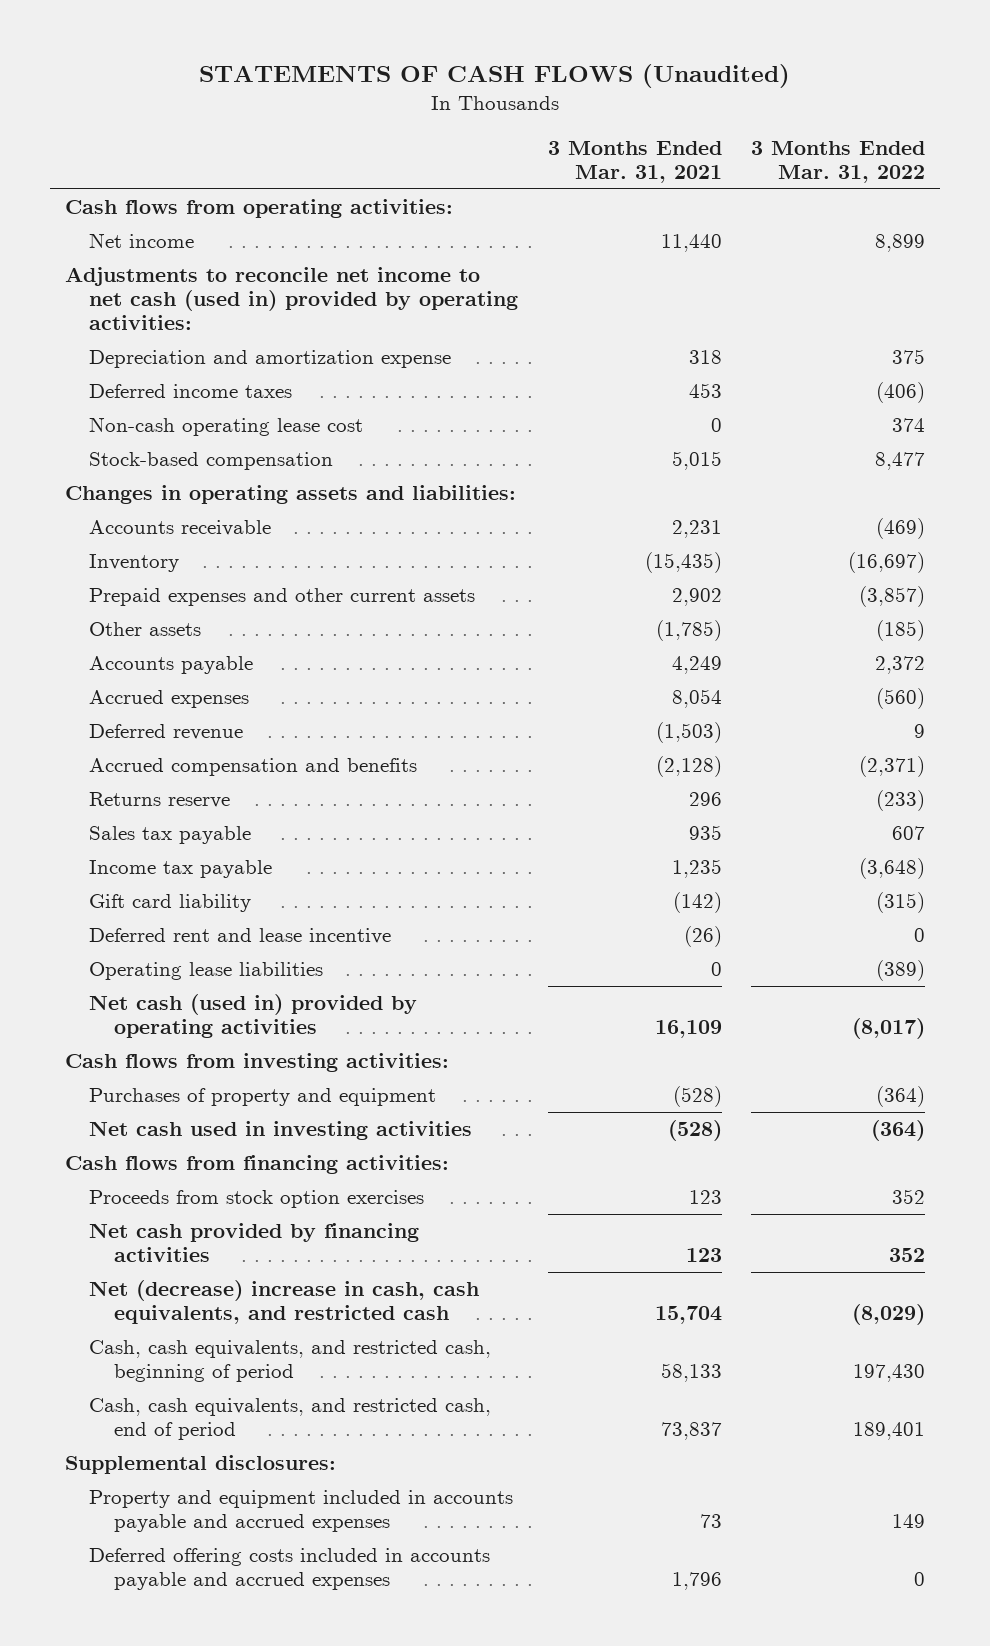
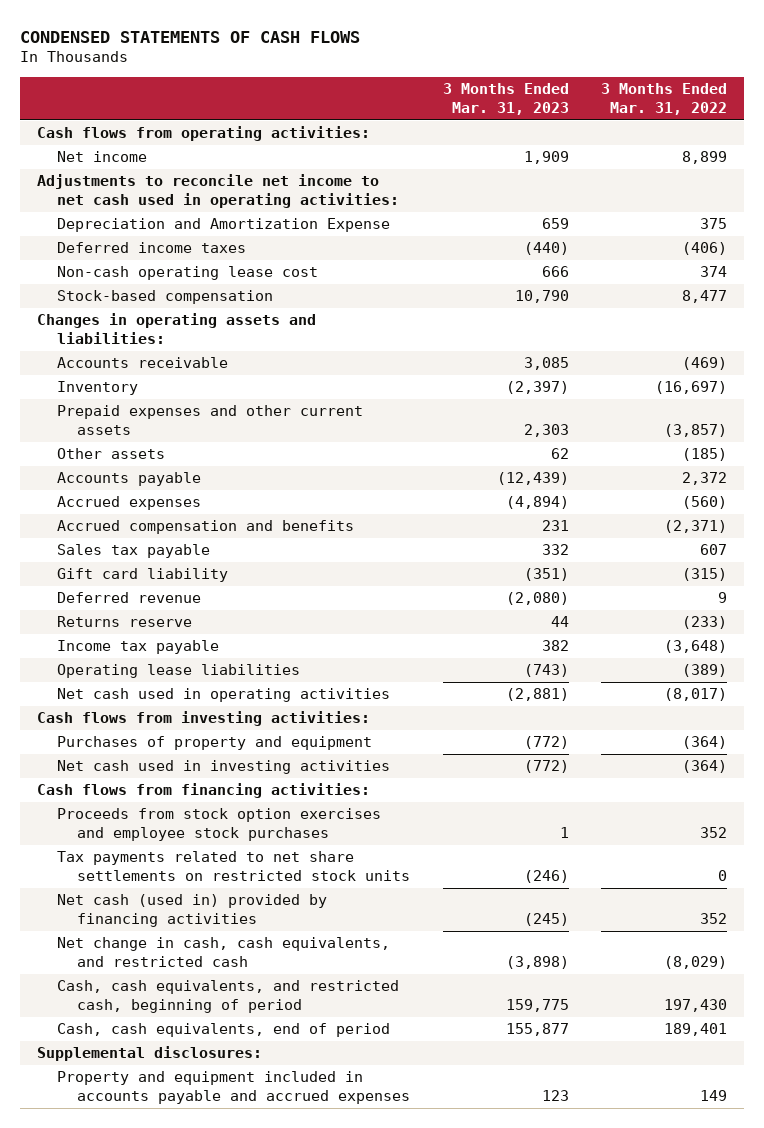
[198,64,790,89] STATEMENTS OF CASH FLOWS (Unaudited) -> [20,30,361,43] CONDENSED STATEMENTS OF CASH FLOWS
[547,140,722,183] 3 Months Ended Mar. 31, 2021 -> none
none -> [442,83,569,115] 3 Months Ended Mar. 31, 2023
[64,267,519,331] Adjustments to reconcile net income to net cash (used in) provided by operating activities: -> [36,174,399,208] Adjustments to reconcile net income to net cash used in operating activities:
[89,350,452,369] Depreciation and amortization expense -> [56,218,390,233] Depreciation and Amortization Expense
[89,928,392,945] Deferred rent and lease incentive -> none
[89,724,244,741] Deferred revenue -> [56,592,201,604] Deferred revenue
[89,792,231,809] Returns reserve -> [56,616,192,628] Returns reserve
[89,860,273,879] Income tax payable -> [56,640,219,655] Income tax payable
[89,994,418,1039] Net cash (used in) provided by operating activities -> [56,688,390,703] Net cash used in operating activities
[89,1190,425,1209] Proceeds from stock option exercises -> [56,808,381,841] Proceeds from stock option exercises and employee stock purchases
none -> [56,851,411,881] Tax payments related to net share settlements on restricted stock units
[89,1223,420,1263] Net cash provided by financing activities -> [56,894,327,927] Net cash (used in) provided by financing activities
[89,1280,480,1325] Net (decrease) increase in cash, cash equivalents, and restricted cash -> [56,937,390,967] Net change in cash, cash equivalents, and restricted cash
[89,1398,492,1441] Cash, cash equivalents, and restricted cash, end of period -> [56,1023,390,1038] Cash, cash equivalents, end of period
[89,1548,491,1591] Deferred offering costs included in accounts payable and accrued expenses -> none

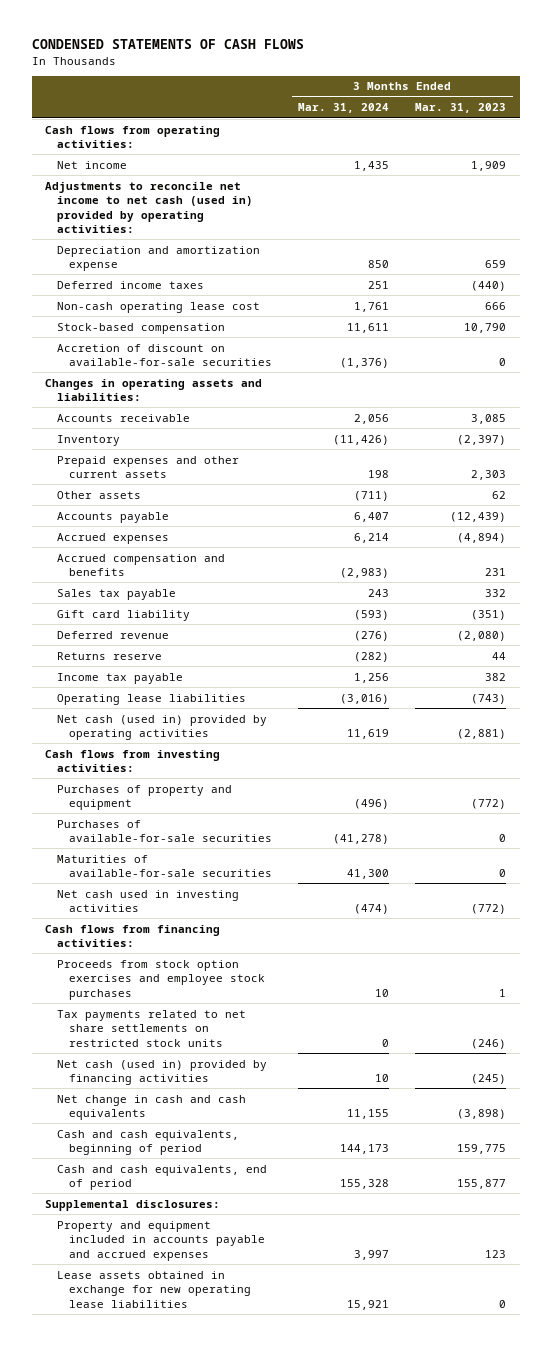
[601,83,728,115] 3 Months Ended Mar. 31, 2022 -> none
none -> [298,103,390,114] Mar. 31, 2024
[36,174,399,208] Adjustments to reconcile net income to net cash used in operating activities: -> [45,181,253,234] Adjustments to reconcile net income to net cash (used in) provided by operating activities:
[56,218,390,233] Depreciation and Amortization Expense -> [56,245,260,272] Depreciation and amortization expense
none -> [56,343,272,367] Accretion of discount on available-for-sale securities
[56,688,390,703] Net cash used in operating activities -> [56,714,267,741] Net cash (used in) provided by operating activities
none -> [56,819,272,843] Purchases of available-for-sale securities
none -> [56,854,272,878] Maturities of available-for-sale securities
[56,937,390,967] Net change in cash, cash equivalents, and restricted cash -> [56,1094,246,1121] Net change in cash and cash equivalents
[56,980,399,1013] Cash, cash equivalents, and restricted cash, beginning of period -> [56,1129,239,1156] Cash and cash equivalents, beginning of period
[56,1023,390,1038] Cash, cash equivalents, end of period -> [56,1164,267,1191] Cash and cash equivalents, end of period
none -> [56,1270,251,1308] Lease assets obtained in exchange for new operating lease liabilities

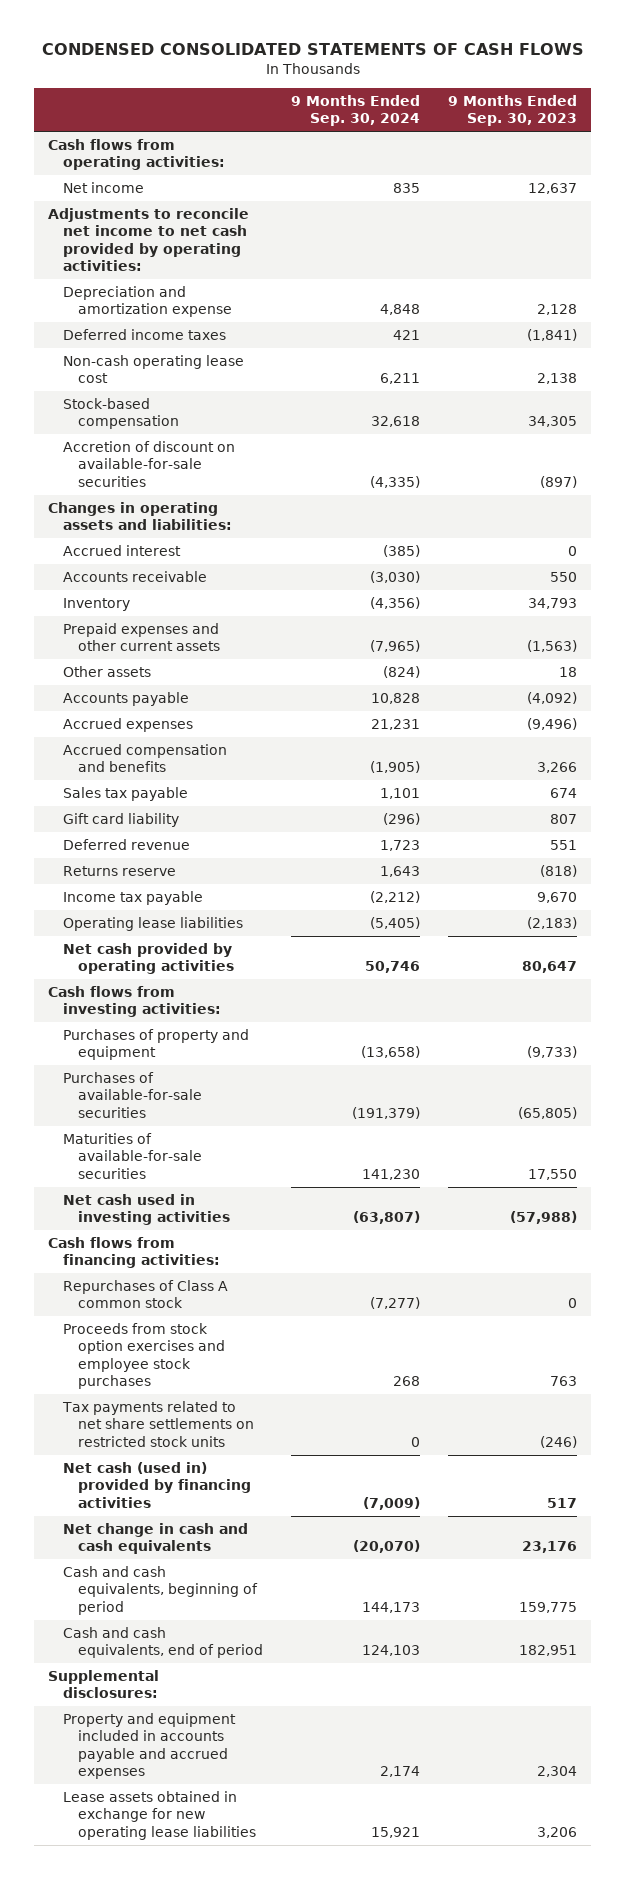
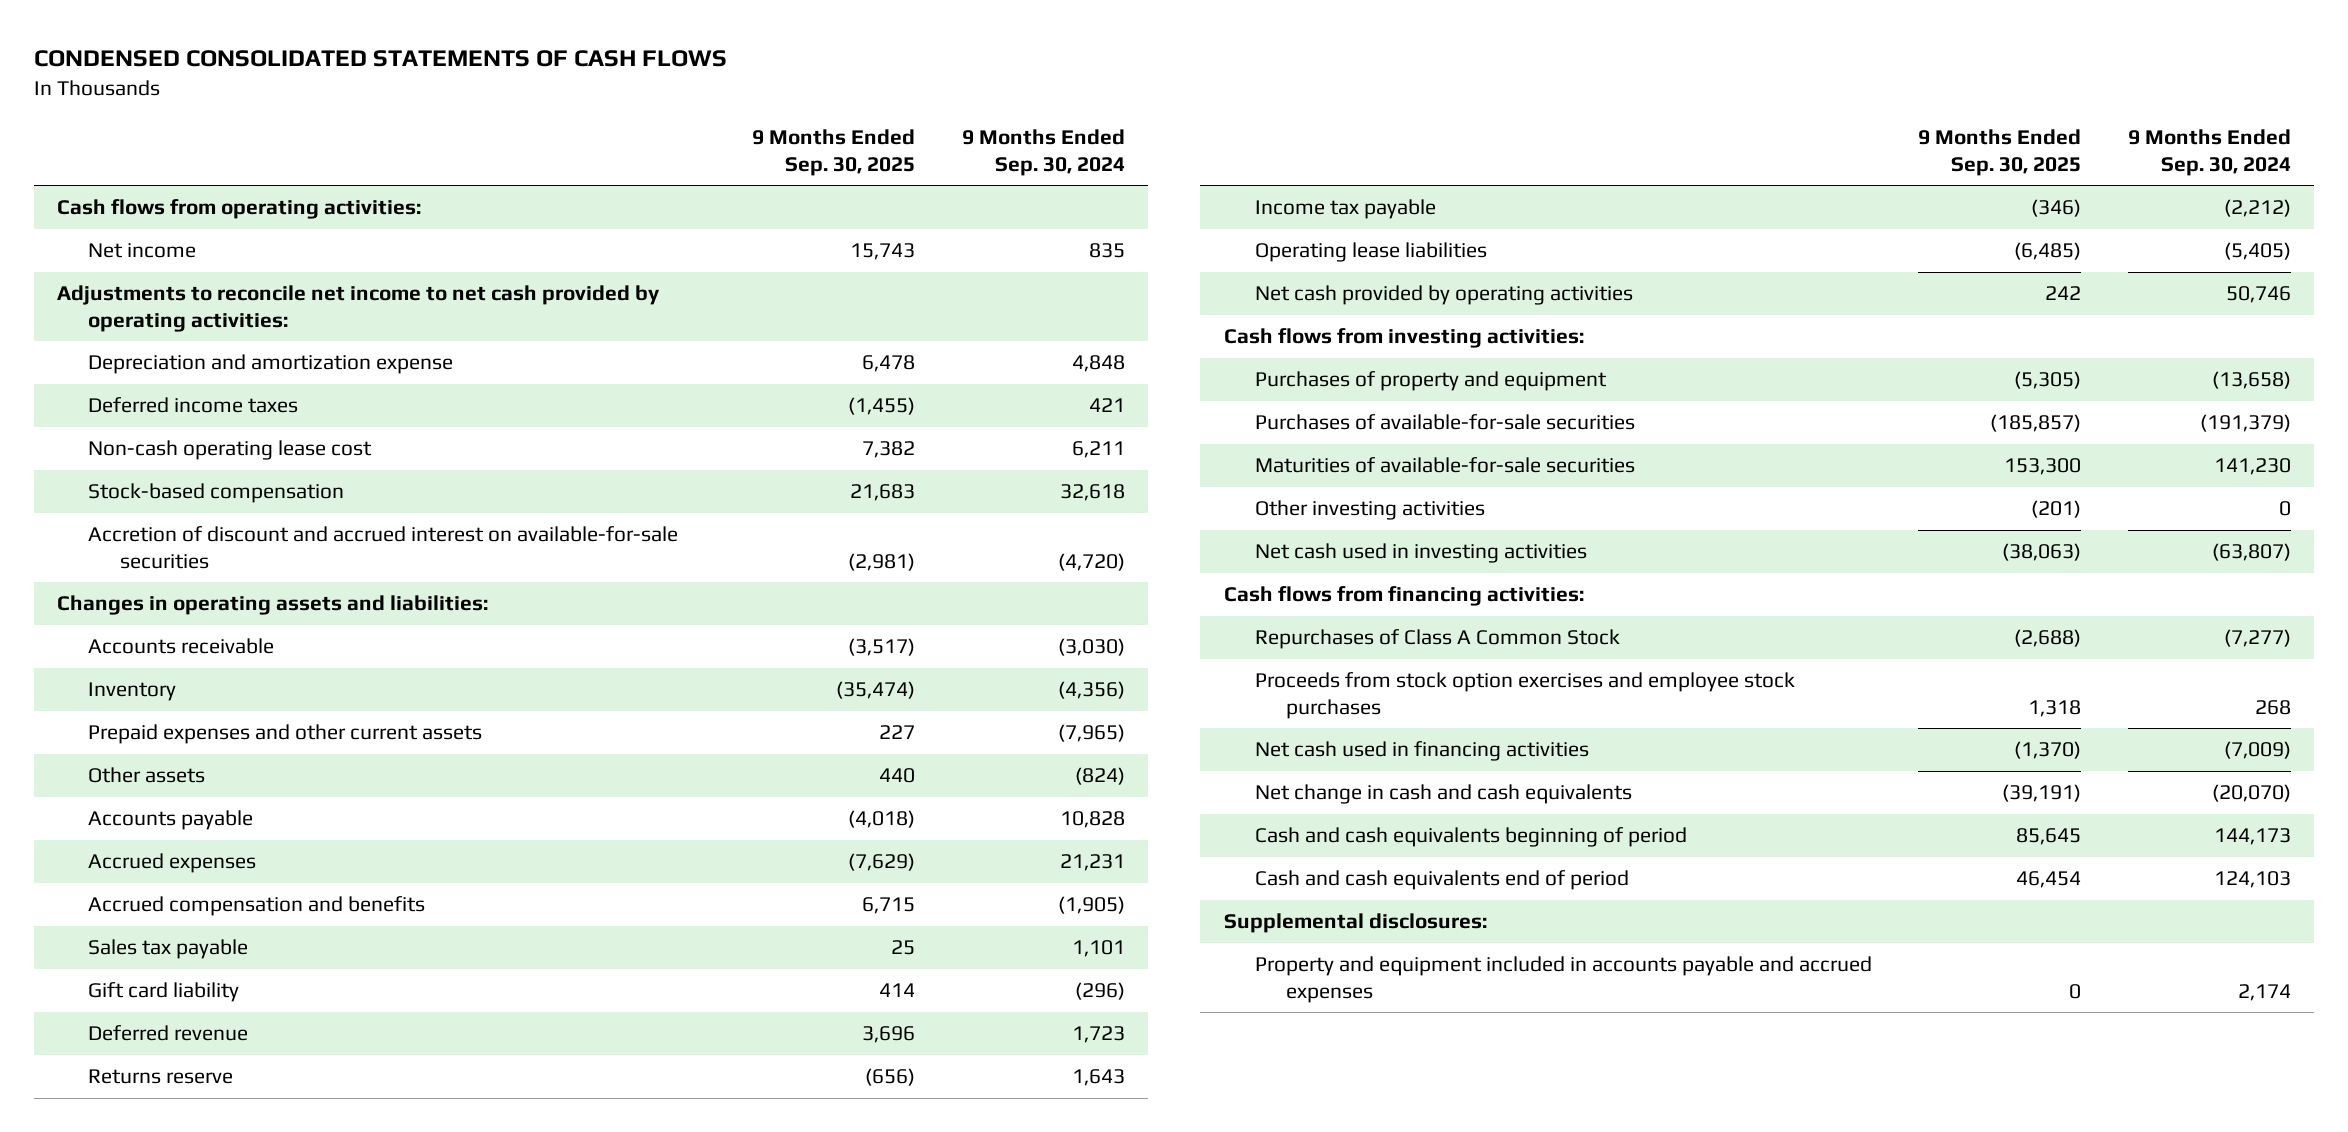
[448,94,578,127] 9 Months Ended Sep. 30, 2023 -> none
none -> [751,128,915,176] 9 Months Ended Sep. 30, 2025
[62,440,235,487] Accretion of discount on available-for-sale securities -> [88,526,679,569] Accretion of discount and accrued interest on available-for-sale securities
[370,475,421,488] (4,335) -> [1057,552,1125,571] (4,720)
[62,544,181,556] Accrued interest -> none
none -> [1254,500,1485,521] Other investing activities
[62,1279,228,1309] Repurchases of Class A common stock -> [1254,629,1620,650] Repurchases of Class A Common Stock
[61,1400,254,1447] Tax payments related to net share settlements on restricted stock units -> none
[62,1461,251,1508] Net cash (used in) provided by financing activities -> [1254,741,1589,762] Net cash used in financing activities
[62,1565,258,1615] Cash and cash equivalents, beginning of period -> [1254,827,1687,848] Cash and cash equivalents beginning of period
[62,1626,263,1659] Cash and cash equivalents, end of period -> [1254,870,1629,891] Cash and cash equivalents end of period
[62,1790,256,1840] Lease assets obtained in exchange for new operating lease liabilities -> none

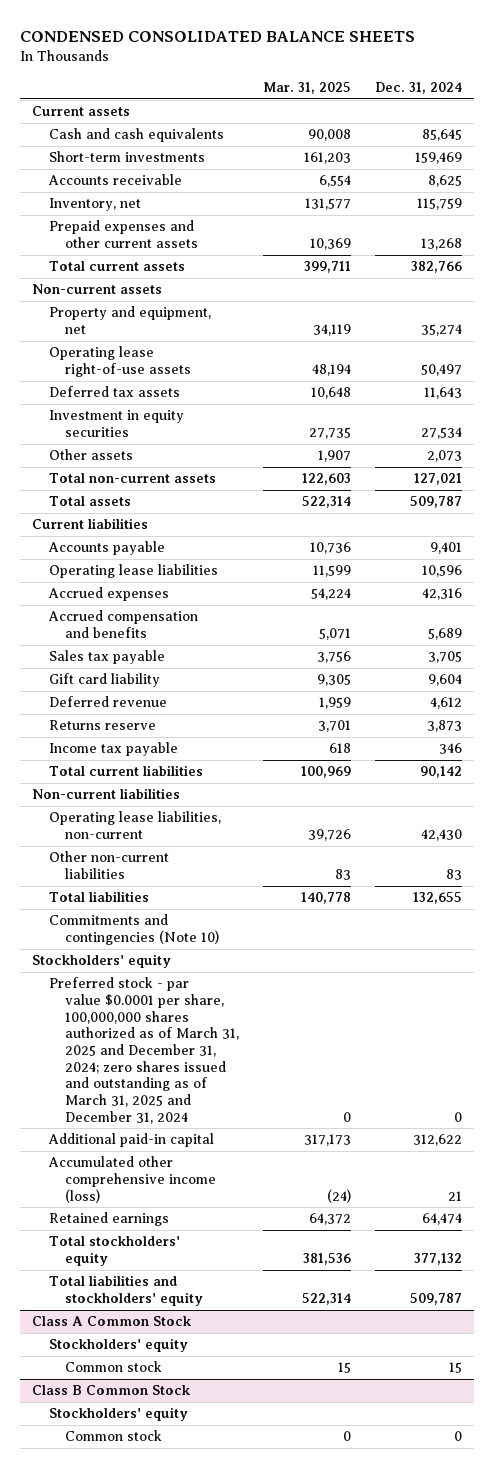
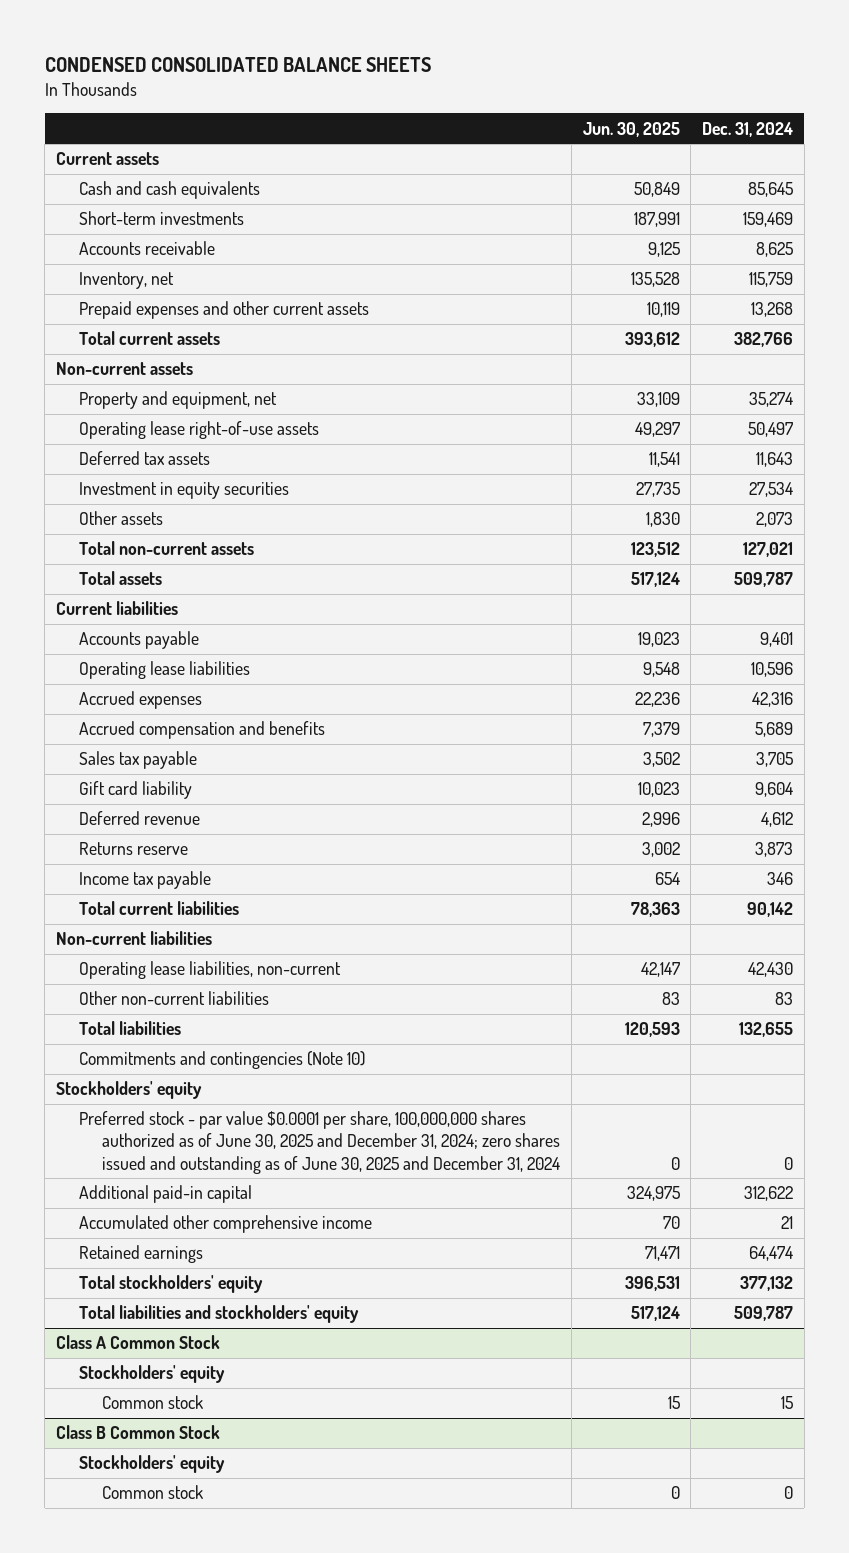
[263,81,352,94] Mar. 31, 2025 -> none
none -> [582,121,680,137] Jun. 30, 2025
[48,977,240,1124] Preferred stock - par value $0.0001 per share, 100,000,000 shares authorized as of March 31, 2025 and December 31, 2024; zero shares issued and outstanding as of March 31, 2025 and December 31, 2024 -> [79,1111,561,1174] Preferred stock - par value $0.0001 per share, 100,000,000 shares authorized as of June 30, 2025 and December 31, 2024; zero shares issued and outstanding as of June 30, 2025 and December 31, 2024
[47,1156,217,1203] Accumulated other comprehensive income (loss) -> [79,1215,373,1234] Accumulated other comprehensive income

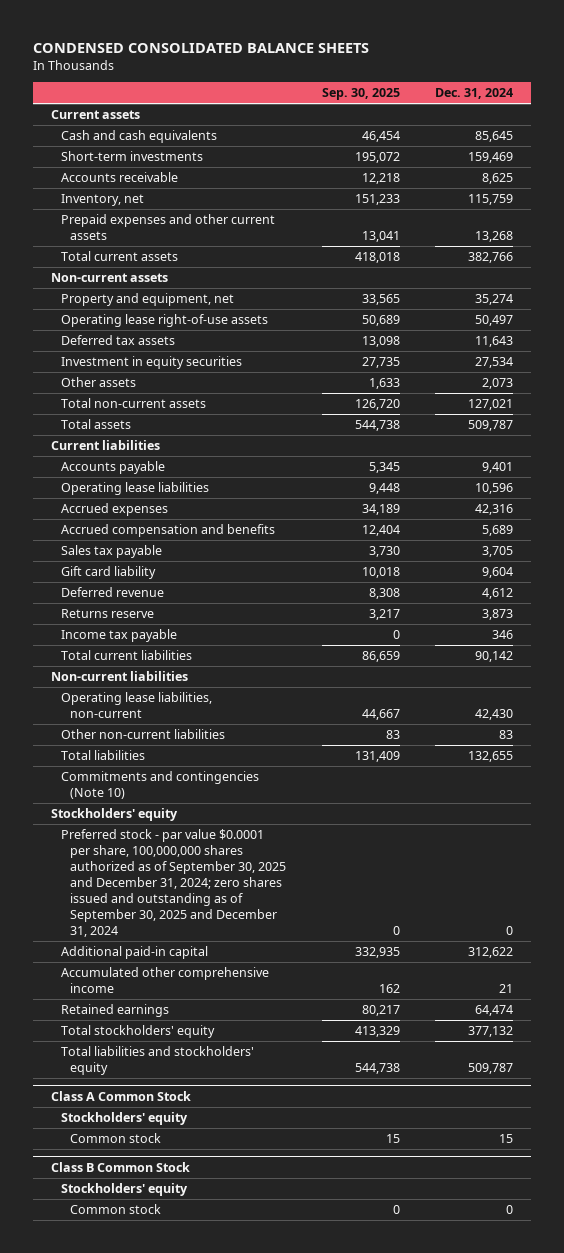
[582,121,680,137] Jun. 30, 2025 -> none
none -> [321,88,400,101] Sep. 30, 2025
[79,1111,561,1174] Preferred stock - par value $0.0001 per share, 100,000,000 shares authorized as of June 30, 2025 and December 31, 2024; zero shares issued and outstanding as of June 30, 2025 and December 31, 2024 -> [60,828,287,937] Preferred stock - par value $0.0001 per share, 100,000,000 shares authorized as of September 30, 2025 and December 31, 2024; zero shares issued and outstanding as of September 30, 2025 and December 31, 2024

